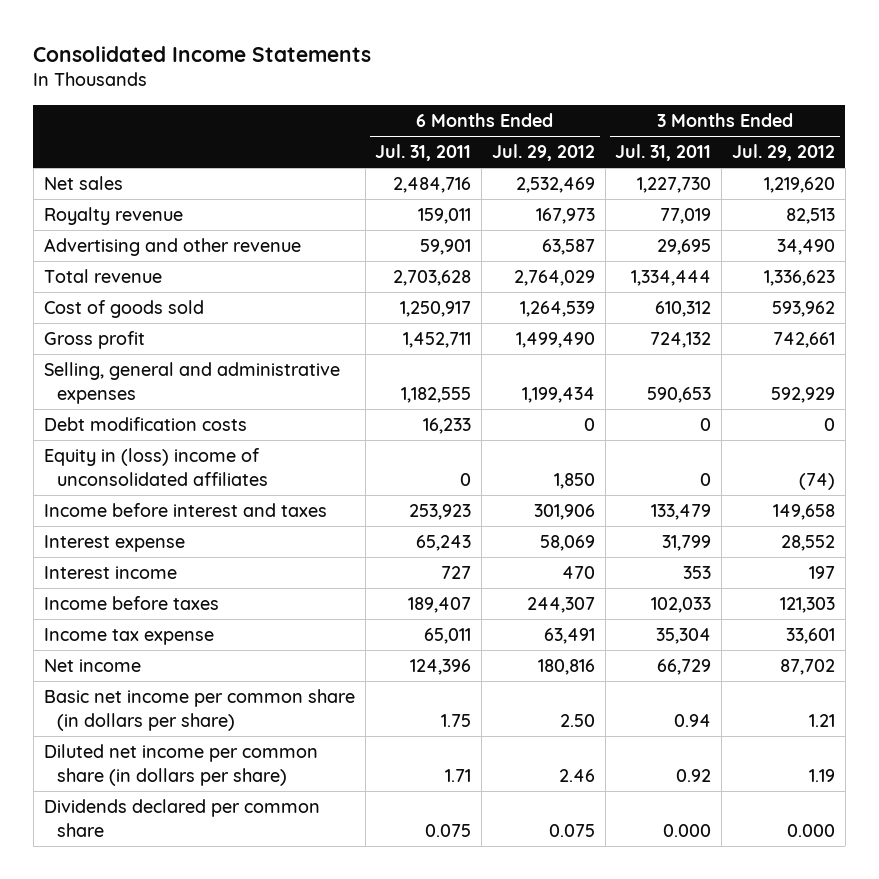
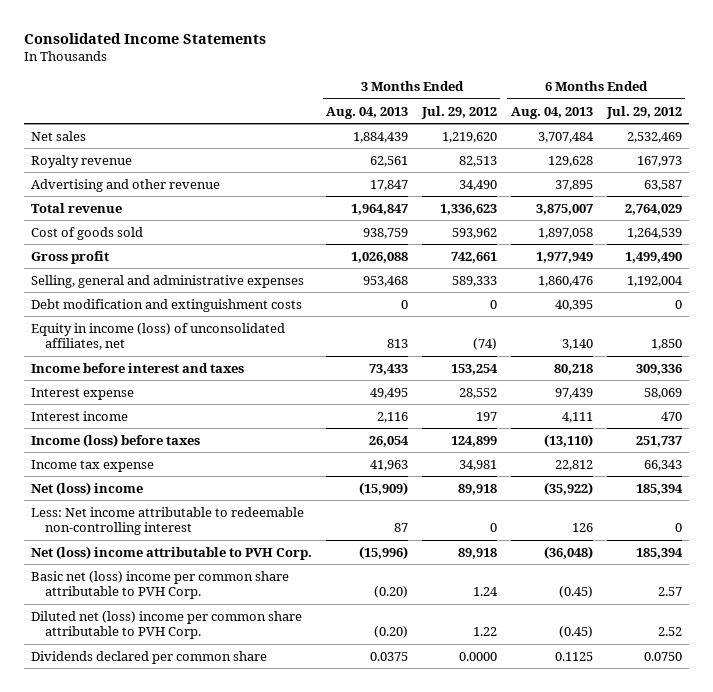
[375,144,472,162] Jul. 31, 2011 -> none
[615,144,712,162] Jul. 31, 2011 -> none
none -> [326,106,409,119] Aug. 04, 2013
none -> [510,106,593,119] Aug. 04, 2013
[521,386,595,403] 1,199,434 -> [626,275,683,287] 1,192,004
[770,386,835,403] 592,929 -> [452,275,498,287] 589,333
[43,417,247,432] Debt modification costs -> [31,298,303,312] Debt modification and extinguishment costs
[43,448,268,486] Equity in (loss) income of unconsolidated affiliates -> [31,322,286,351] Equity in income (loss) of unconsolidated affiliates, net
[533,504,595,521] 301,906 -> [635,363,682,375] 309,336
[772,504,835,521] 149,658 -> [451,363,499,375] 153,254
[43,596,219,611] Income before taxes -> [31,433,201,447] Income (loss) before taxes
[526,597,595,614] 244,307 -> [635,435,682,447] 251,737
[779,597,835,614] 121,303 -> [451,435,498,447] 124,899
[543,628,595,645] 63,491 -> [643,459,682,471] 66,343
[785,628,835,645] 33,601 -> [459,459,498,471] 34,981
none -> [31,481,144,495] Net (loss) income
none -> [31,506,305,536] Less: Net income attributable to redeemable non-controlling interest
[43,659,141,673] Net income -> [31,545,313,560] Net (loss) income attributable to PVH Corp.
[537,659,595,676] 180,816 -> [635,547,683,559] 185,394
[779,659,835,676] 87,702 -> [458,547,498,559] 89,918
[43,689,355,731] Basic net income per common share (in dollars per share) -> [31,570,290,600] Basic net (loss) income per common share attributable to PVH Corp.
[559,713,595,727] 2.50 -> [657,587,682,597] 2.57
[808,713,835,727] 1.21 -> [473,587,499,597] 1.24
[43,744,318,786] Diluted net income per common share (in dollars per share) -> [31,610,303,640] Diluted net (loss) income per common share attributable to PVH Corp.
[558,768,595,782] 2.46 -> [657,627,682,637] 2.52
[808,768,835,782] 1.19 -> [473,627,498,637] 1.22
[548,823,595,837] 0.075 -> [643,651,682,661] 0.0750
[786,823,835,837] 0.000 -> [459,651,498,661] 0.0000

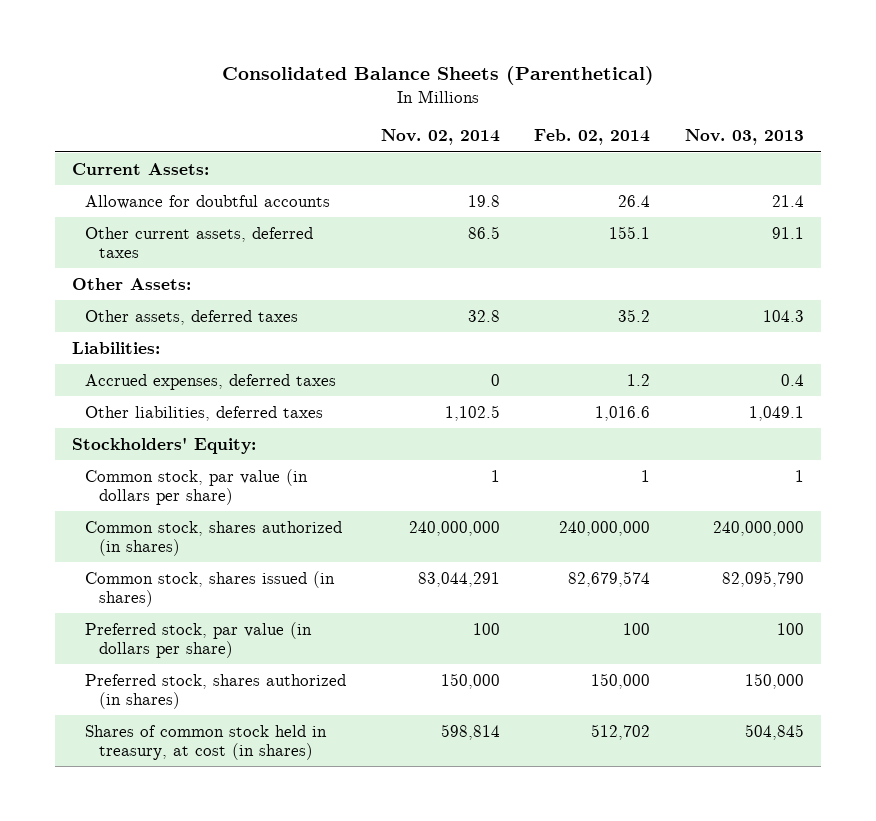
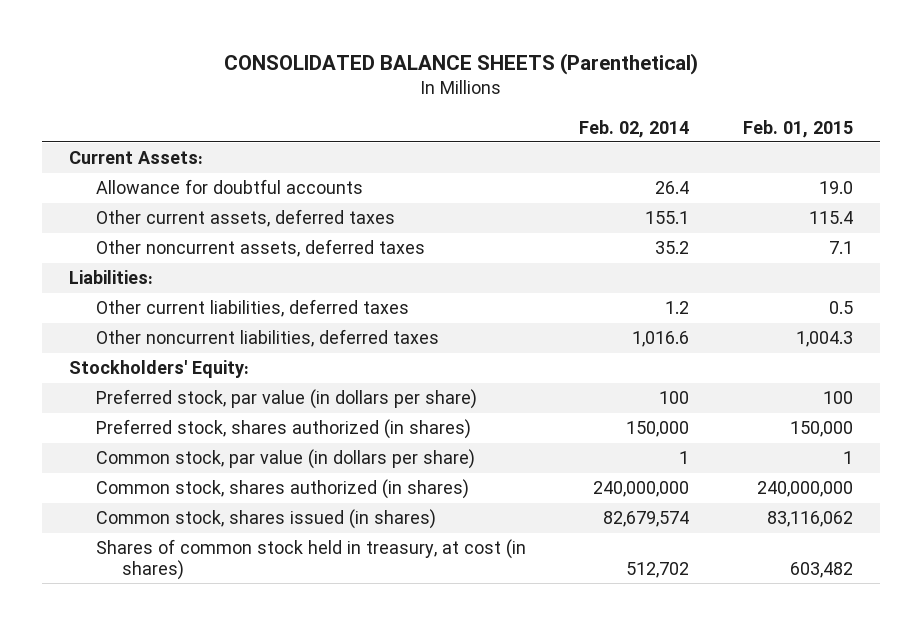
[221,66,654,86] Consolidated Balance Sheets (Parenthetical) -> [223,52,698,75] CONSOLIDATED BALANCE SHEETS (Parenthetical)
[380,129,500,146] Nov. 02, 2014 -> none
[684,129,804,146] Nov. 03, 2013 -> none
none -> [743,119,854,138] Feb. 01, 2015
[72,277,192,290] Other Assets: -> none
[85,309,299,325] Other assets, deferred taxes -> [95,239,425,258] Other noncurrent assets, deferred taxes
[85,373,337,390] Accrued expenses, deferred taxes -> [95,299,409,318] Other current liabilities, deferred taxes
[85,405,324,421] Other liabilities, deferred taxes -> [95,329,439,348] Other noncurrent liabilities, deferred taxes
[85,621,313,659] Preferred stock, par value (in dollars per share) -> [95,389,477,410] Preferred stock, par value (in dollars per share)
[85,673,347,710] Preferred stock, shares authorized (in shares) -> [95,419,471,440] Preferred stock, shares authorized (in shares)

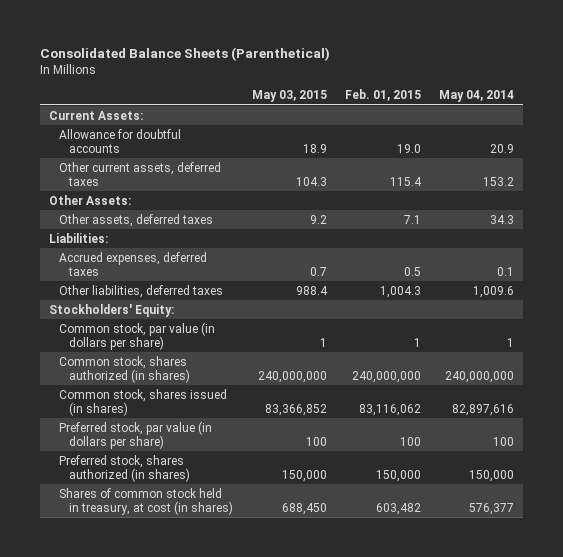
[223,52,698,75] CONSOLIDATED BALANCE SHEETS (Parenthetical) -> [39,47,330,62] Consolidated Balance Sheets (Parenthetical)
[579,119,690,138] Feb. 02, 2014 -> none
none -> [251,90,327,103] May 03, 2015
none -> [438,90,514,103] May 04, 2014
none -> [49,194,132,205] Other Assets:
[95,239,425,258] Other noncurrent assets, deferred taxes -> [59,213,214,227] Other assets, deferred taxes
[95,299,409,318] Other current liabilities, deferred taxes -> [59,251,208,277] Accrued expenses, deferred taxes
[95,329,439,348] Other noncurrent liabilities, deferred taxes -> [59,284,224,298] Other liabilities, deferred taxes
[95,389,477,410] Preferred stock, par value (in dollars per share) -> [59,420,213,450] Preferred stock, par value (in dollars per share)
[95,419,471,440] Preferred stock, shares authorized (in shares) -> [59,454,191,483] Preferred stock, shares authorized (in shares)

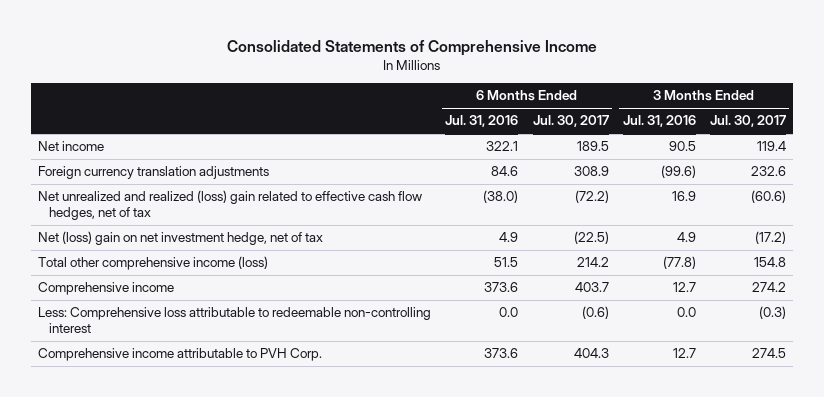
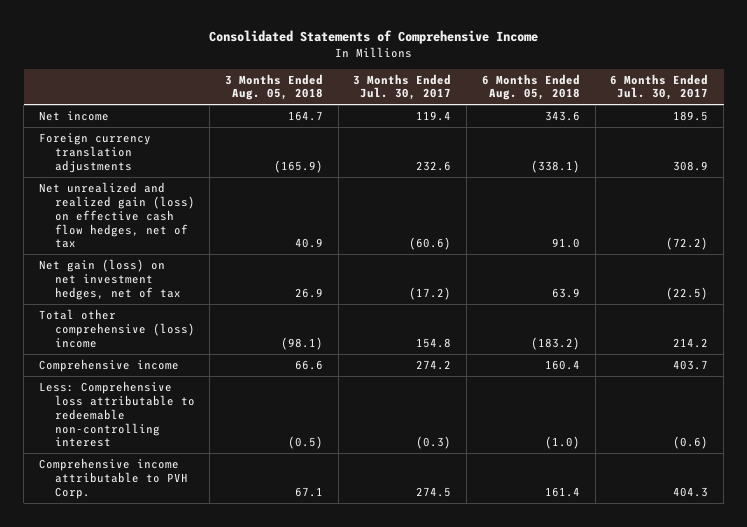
[445,115,519,128] Jul. 31, 2016 -> none
[622,115,696,128] Jul. 31, 2016 -> none
none -> [224,73,323,101] 3 Months Ended Aug. 05, 2018
none -> [481,73,580,101] 6 Months Ended Aug. 05, 2018
[38,190,423,220] Net unrealized and realized (loss) gain related to effective cash flow hedges, net of tax -> [38,182,195,249] Net unrealized and realized gain (loss) on effective cash flow hedges, net of tax
[38,231,324,246] Net (loss) gain on net investment hedge, net of tax -> [38,259,181,300] Net gain (loss) on net investment hedges, net of tax
[38,256,269,271] Total other comprehensive income (loss) -> [38,309,195,348] Total other comprehensive (loss) income

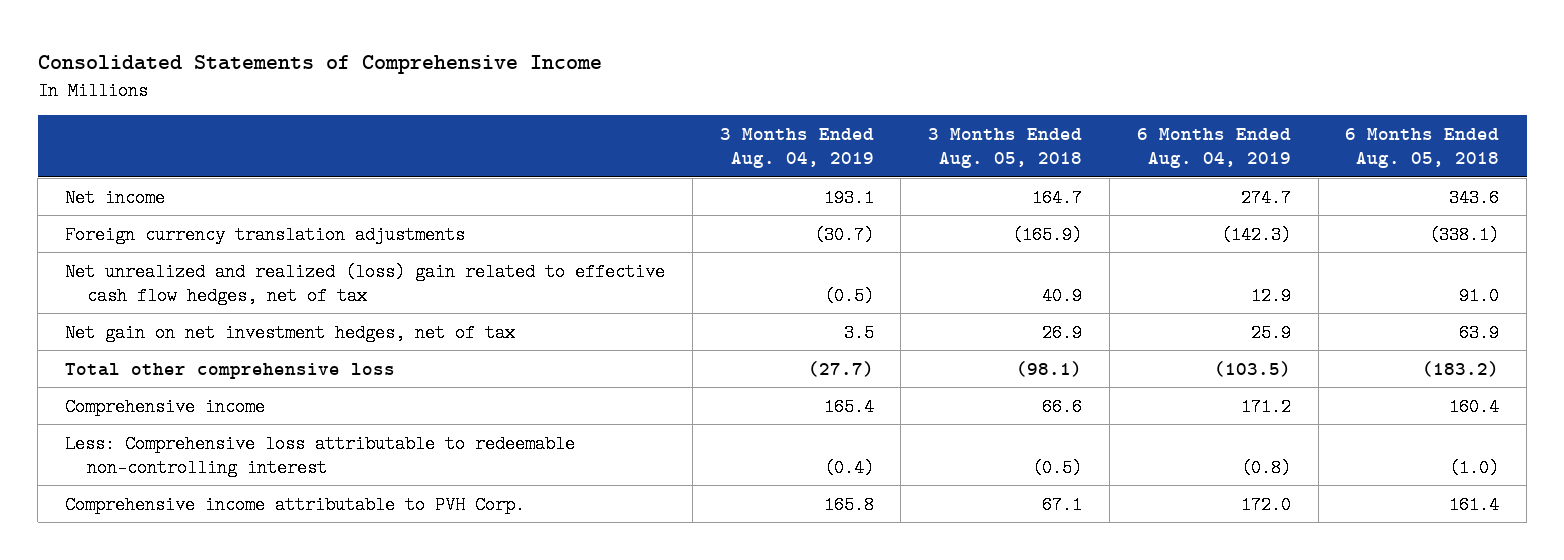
[353,73,452,101] 3 Months Ended Jul. 30, 2017 -> none
[610,73,709,101] 6 Months Ended Jul. 30, 2017 -> none
none -> [719,128,874,169] 3 Months Ended Aug. 04, 2019
none -> [1136,128,1291,169] 6 Months Ended Aug. 04, 2019
[38,182,195,249] Net unrealized and realized gain (loss) on effective cash flow hedges, net of tax -> [65,262,666,305] Net unrealized and realized (loss) gain related to effective cash flow hedges, net of tax
[38,259,181,300] Net gain (loss) on net investment hedges, net of tax -> [65,323,516,342] Net gain on net investment hedges, net of tax
[38,309,195,348] Total other comprehensive (loss) income -> [65,362,396,379] Total other comprehensive loss

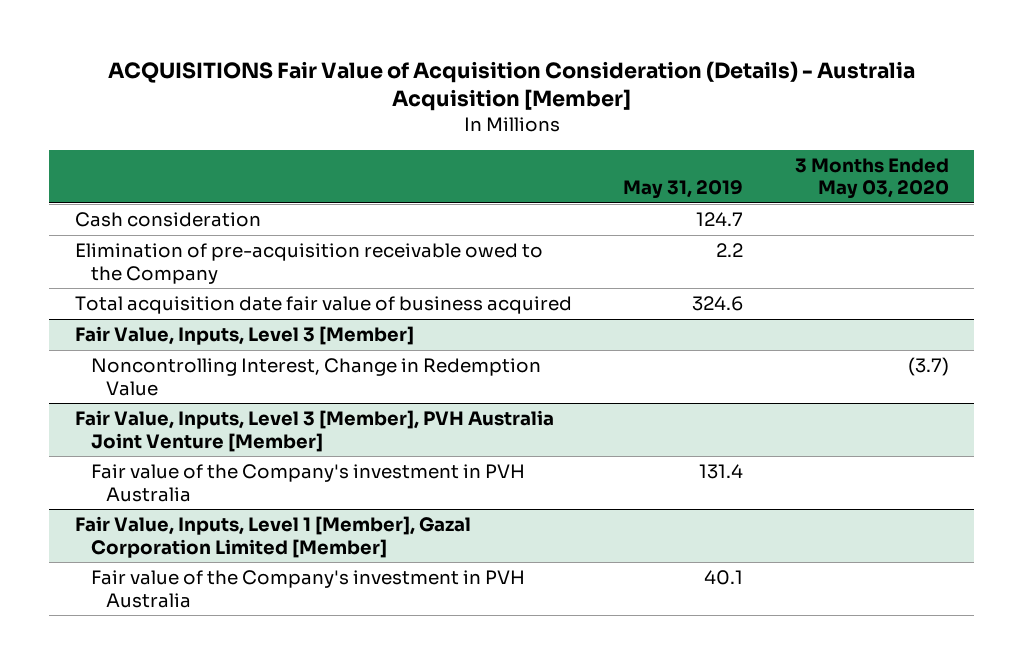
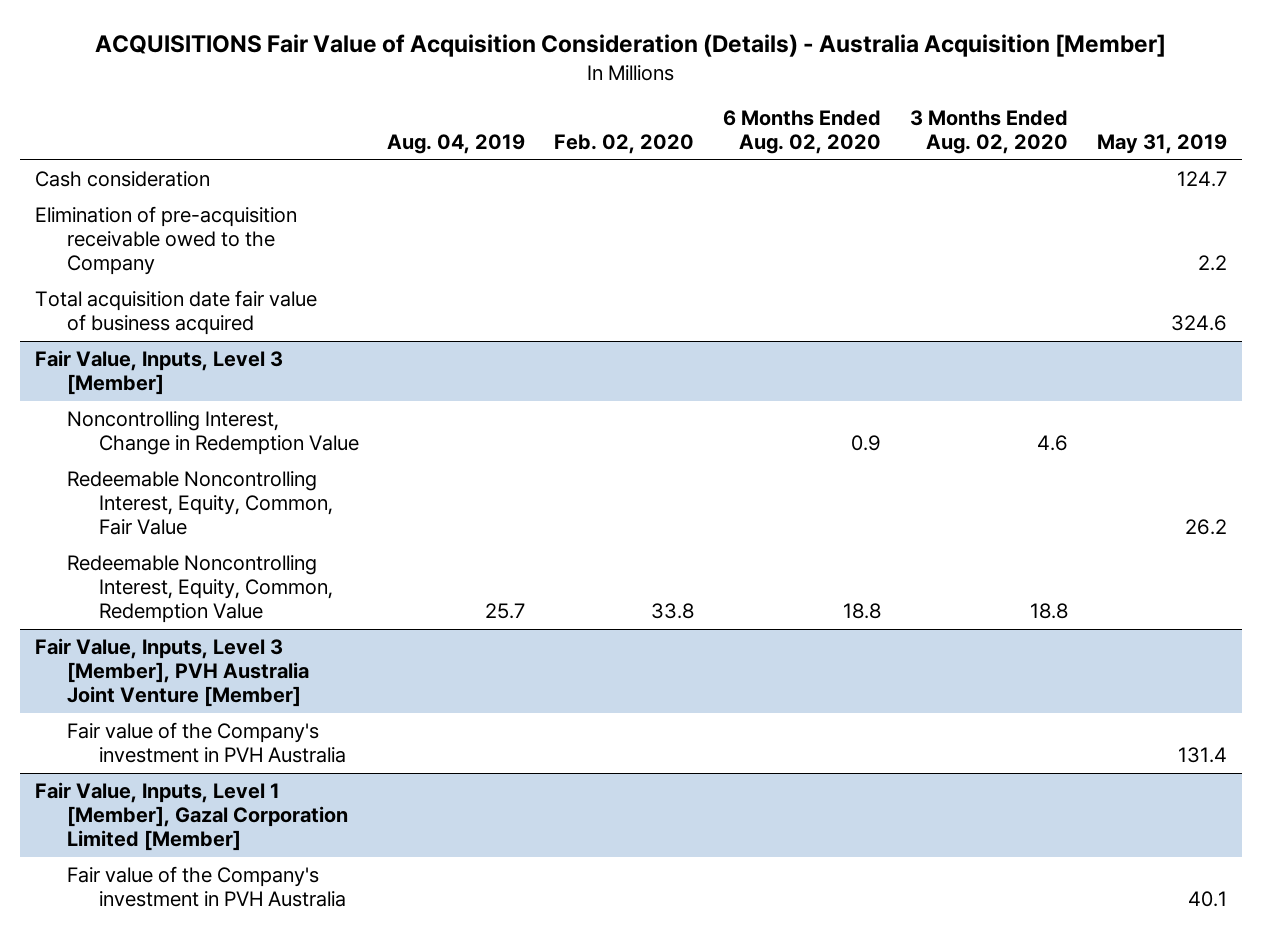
[794,157,949,200] 3 Months Ended May 03, 2020 -> none
none -> [387,134,526,155] Aug. 04, 2019
none -> [554,134,695,155] Feb. 02, 2020
none -> [723,110,882,155] 6 Months Ended Aug. 02, 2020
none -> [910,110,1069,155] 3 Months Ended Aug. 02, 2020
none -> [66,471,333,536] Redeemable Noncontrolling Interest, Equity, Common, Fair Value
none -> [66,555,333,624] Redeemable Noncontrolling Interest, Equity, Common, Redemption Value

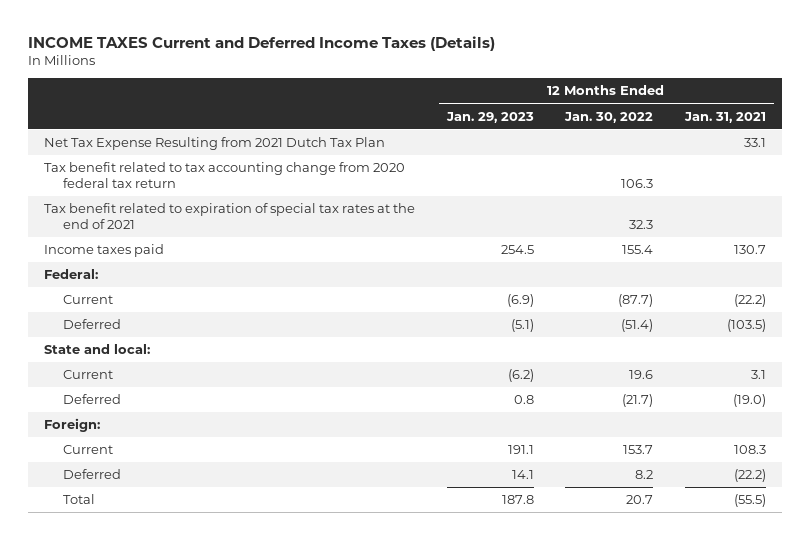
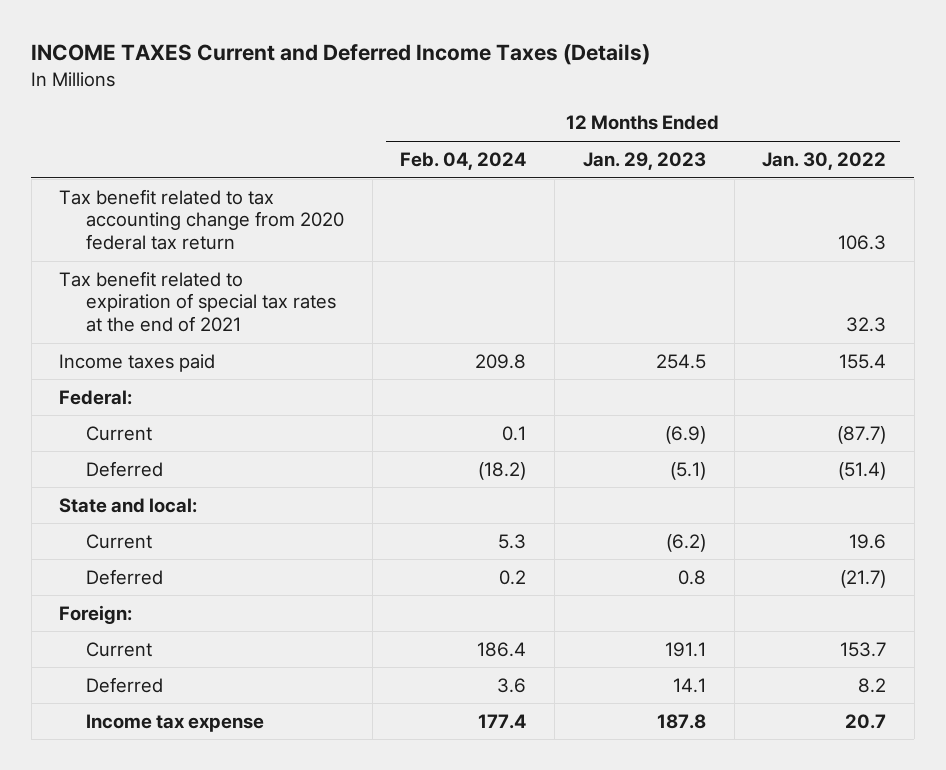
[683,111,766,123] Jan. 31, 2021 -> none
none -> [400,151,527,170] Feb. 04, 2024
[43,137,385,151] Net Tax Expense Resulting from 2021 Dutch Tax Plan -> none
[63,494,96,505] Total -> [86,713,265,732] Income tax expense

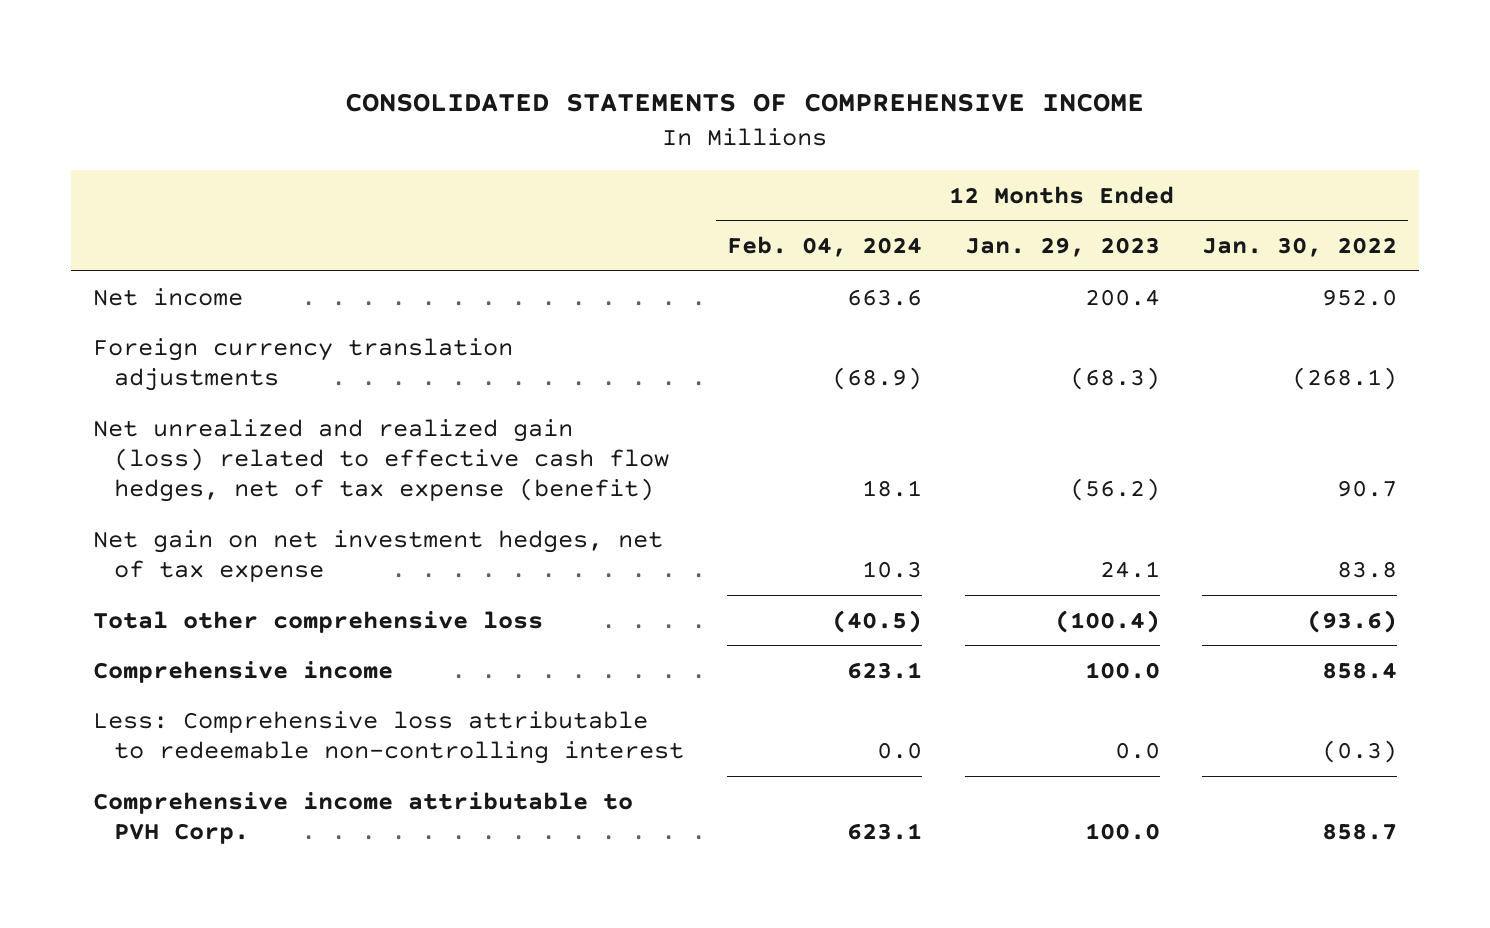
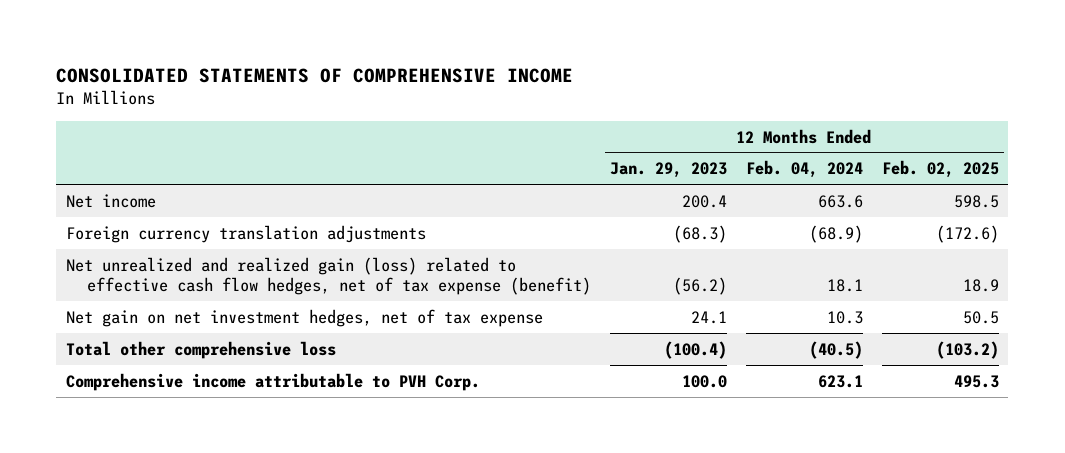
[1202,237,1398,258] Jan. 30, 2022 -> none
none -> [881,160,999,179] Feb. 02, 2025
[92,660,393,683] Comprehensive income -> none
[92,710,685,765] Less: Comprehensive loss attributable to redeemable non-controlling interest -> none

